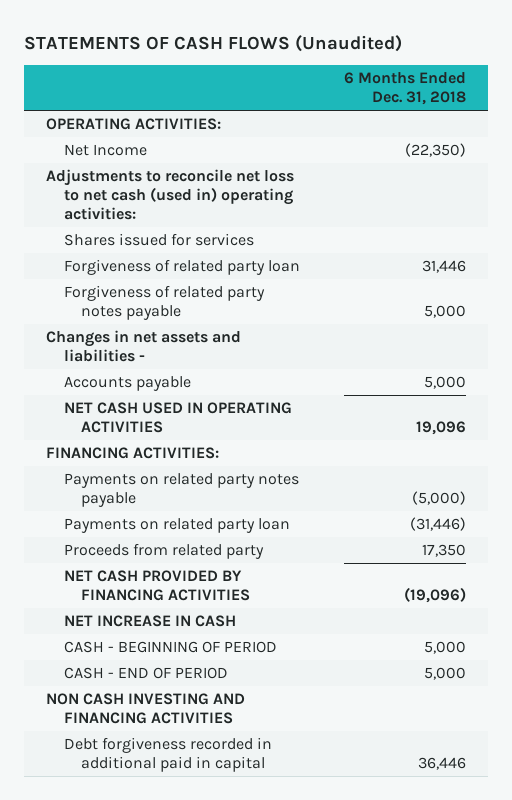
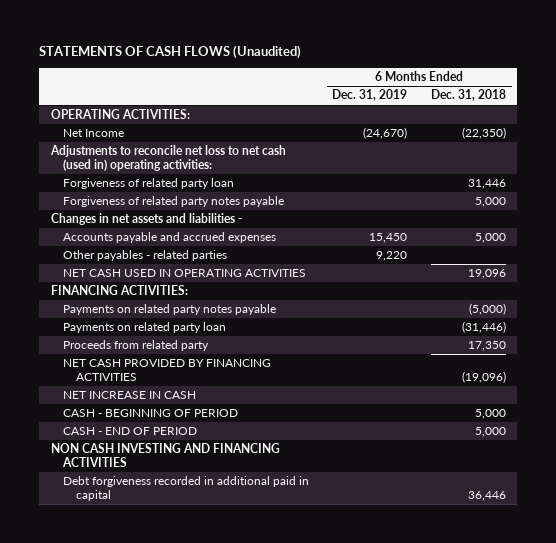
none -> [332,89,408,102] Dec. 31, 2019
[63,233,254,247] Shares issued for services -> none
[63,376,191,392] Accounts payable -> none
none -> [63,232,277,244] Accounts payable and accrued expenses
none -> [63,250,228,262] Other payables - related parties

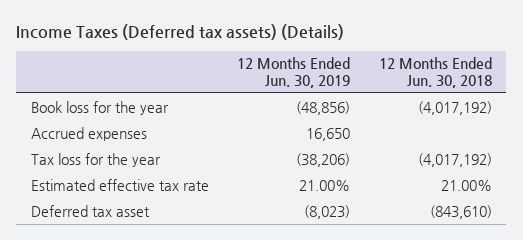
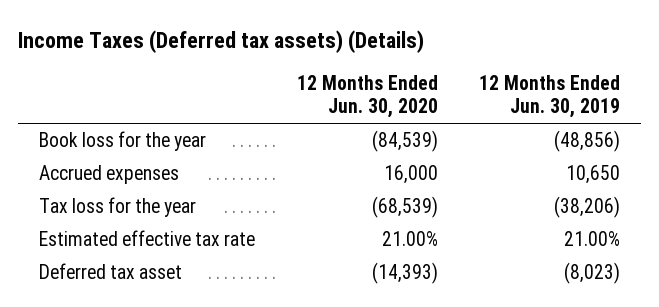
[379,57,493,88] 12 Months Ended Jun. 30, 2018 -> none
none -> [296,75,438,119] 12 Months Ended Jun. 30, 2020
[306,127,351,141] 16,650 -> [566,165,621,185] 10,650

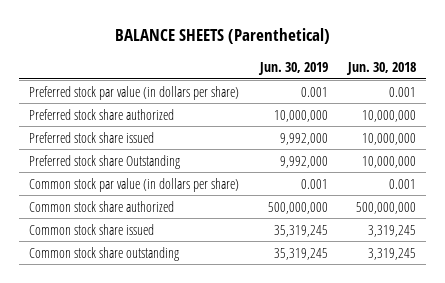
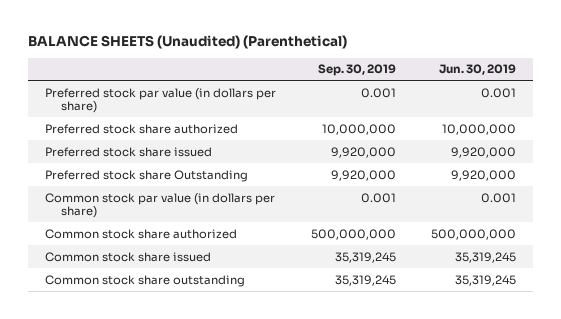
[114,28,330,45] BALANCE SHEETS (Parenthetical) -> [28,35,348,50] BALANCE SHEETS (Unaudited) (Parenthetical)
[345,62,416,76] Jun. 30, 2018 -> none
none -> [318,64,397,77] Sep. 30, 2019
[279,132,328,145] 9,992,000 -> [450,146,516,158] 9,920,000
[279,155,328,168] 9,992,000 -> [450,169,516,181] 9,920,000

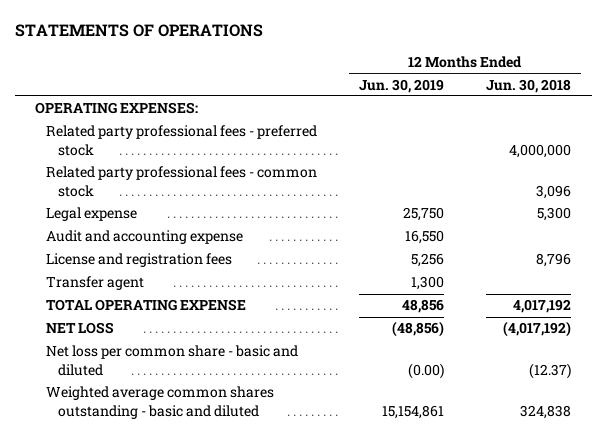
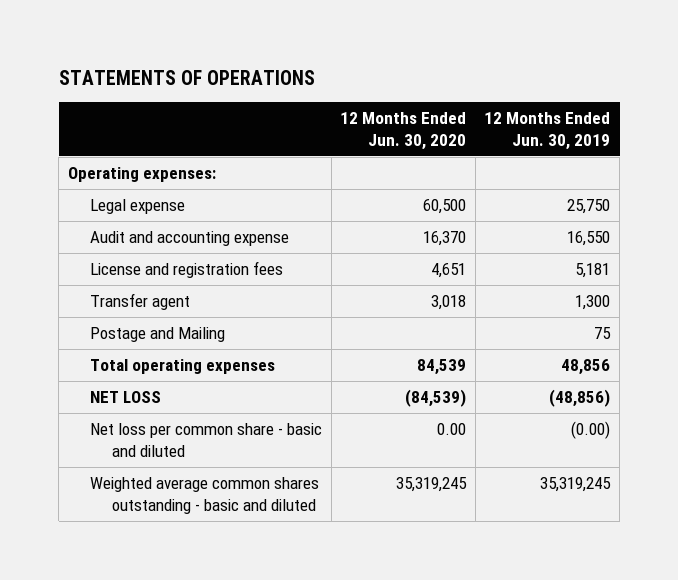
[486,78,572,93] Jun. 30, 2018 -> none
none -> [340,111,467,150] 12 Months Ended Jun. 30, 2020
[46,125,318,156] Related party professional fees - preferred stock -> none
[46,166,318,197] Related party professional fees - common stock -> none
[35,102,199,115] OPERATING EXPENSES: -> [67,167,216,183] Operating expenses:
[411,253,445,268] 5,256 -> [575,263,611,279] 5,181
none -> [90,327,226,343] Postage and Mailing
[46,299,247,312] TOTAL OPERATING EXPENSE -> [90,359,276,375] Total operating expenses
[382,404,445,419] 15,154,861 -> [540,477,612,493] 35,319,245

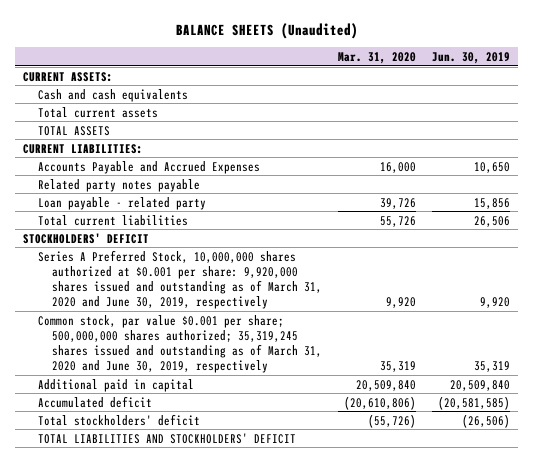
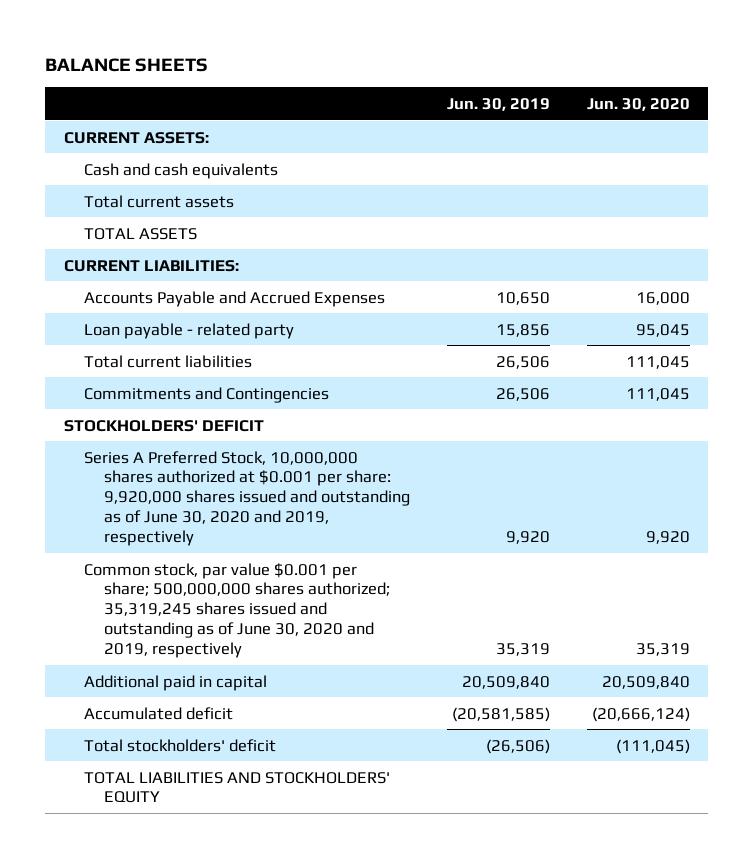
[175,22,358,39] BALANCE SHEETS (Unaudited) -> [45,57,209,72] BALANCE SHEETS
[338,51,417,64] Mar. 31, 2020 -> none
none -> [586,97,690,111] Jun. 30, 2020
[37,178,200,192] Related party notes payable -> none
none -> [83,386,329,403] Commitments and Contingencies
[37,249,323,310] Series A Preferred Stock, 10,000,000 shares authorized at $0.001 per share: 9,920,000 shares issued and outstanding as of March 31, 2020 and June 30, 2019, respectively -> [83,450,411,547] Series A Preferred Stock, 10,000,000 shares authorized at $0.001 per share: 9,920,000 shares issued and outstanding as of June 30, 2020 and 2019, respectively
[37,314,323,374] Common stock, par value $0.001 per share; 500,000,000 shares authorized; 35,319,245 shares issued and outstanding as of March 31, 2020 and June 30, 2019, respectively -> [83,562,391,659] Common stock, par value $0.001 per share; 500,000,000 shares authorized; 35,319,245 shares issued and outstanding as of June 30, 2020 and 2019, respectively
[37,432,296,444] TOTAL LIABILITIES AND STOCKHOLDERS' DEFICIT -> [83,771,390,804] TOTAL LIABILITIES AND STOCKHOLDERS' EQUITY

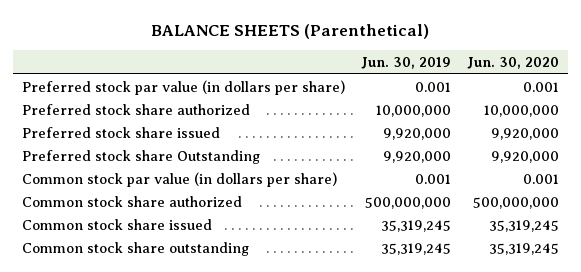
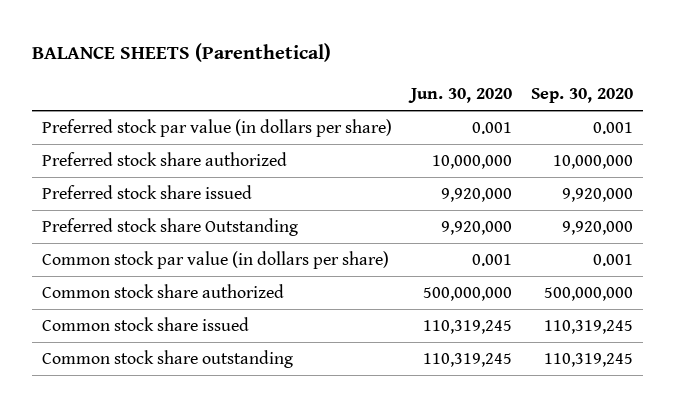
[360,56,451,69] Jun. 30, 2019 -> none
none -> [531,87,634,103] Sep. 30, 2020
[489,219,560,232] 35,319,245 -> [422,320,512,335] 110,319,245
[489,242,560,255] 35,319,245 -> [422,353,512,368] 110,319,245

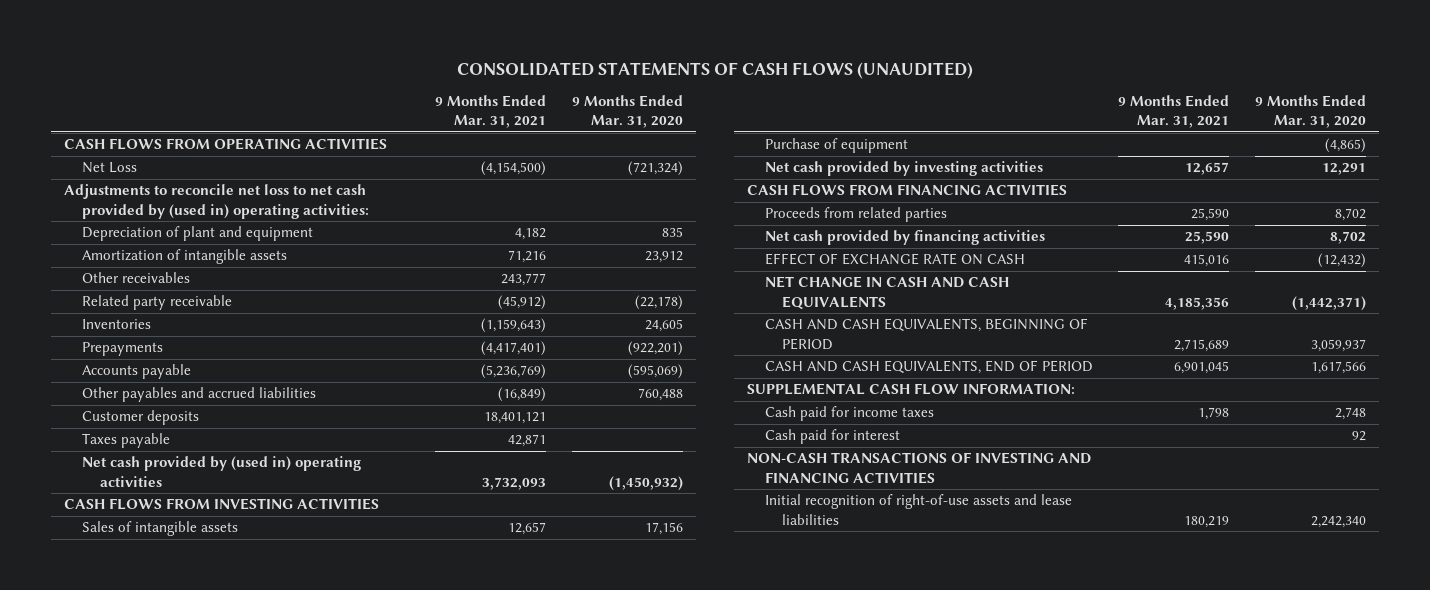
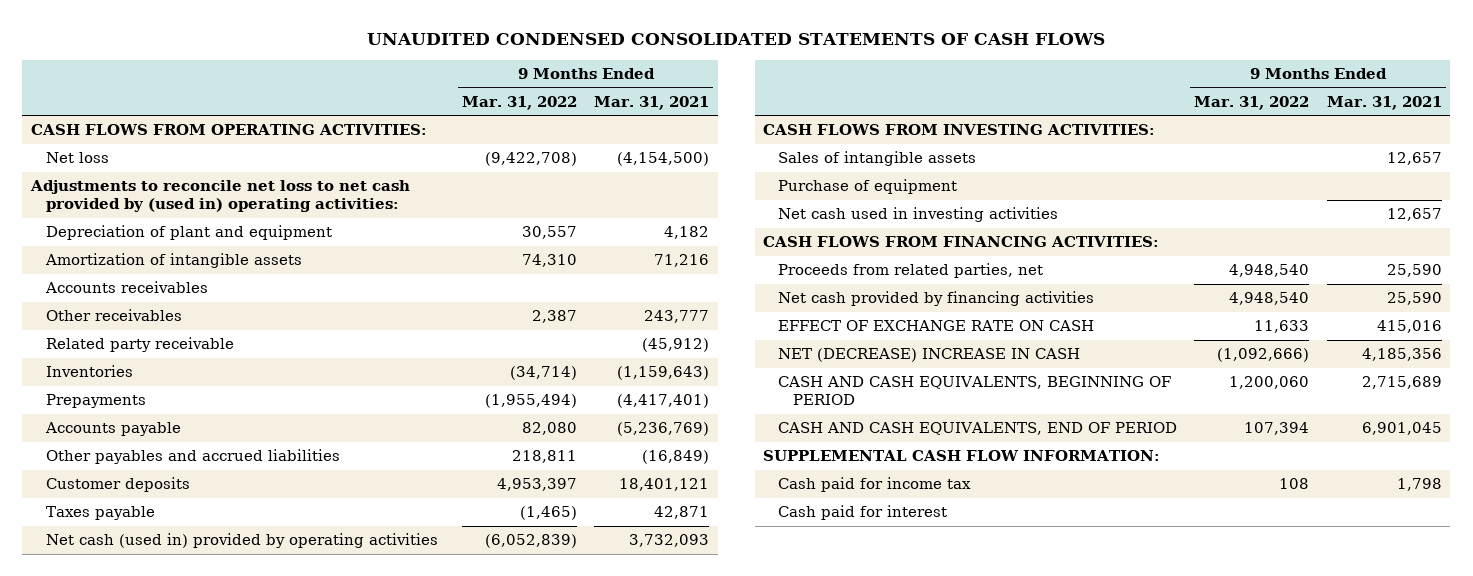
[456,61,973,79] CONSOLIDATED STATEMENTS OF CASH FLOWS (UNAUDITED) -> [367,33,1106,46] UNAUDITED CONDENSED CONSOLIDATED STATEMENTS OF CASH FLOWS
[572,95,684,129] 9 Months Ended Mar. 31, 2020 -> none
none -> [461,96,577,111] Mar. 31, 2022
[63,138,387,151] CASH FLOWS FROM OPERATING ACTIVITIES -> [30,124,427,136] CASH FLOWS FROM OPERATING ACTIVITIES:
[81,162,137,174] Net Loss -> [45,152,109,164] Net loss
none -> [44,281,208,294] Accounts receivables
[81,456,361,487] Net cash provided by (used in) operating activities -> [45,533,438,549] Net cash (used in) provided by operating activities
[63,498,379,511] CASH FLOWS FROM INVESTING ACTIVITIES -> [763,124,1156,136] CASH FLOWS FROM INVESTING ACTIVITIES:
[764,161,1043,177] Net cash provided by investing activities -> [778,207,1059,223] Net cash used in investing activities
[746,184,1067,197] CASH FLOWS FROM FINANCING ACTIVITIES -> [763,236,1160,248] CASH FLOWS FROM FINANCING ACTIVITIES:
[764,207,947,223] Proceeds from related parties -> [778,263,1044,279] Proceeds from related parties, net
[764,276,1009,310] NET CHANGE IN CASH AND CASH EQUIVALENTS -> [778,348,1081,363] NET (DECREASE) INCREASE IN CASH
[764,406,934,422] Cash paid for income taxes -> [778,477,972,493] Cash paid for income tax
[746,452,1091,484] NON-CASH TRANSACTIONS OF INVESTING AND FINANCING ACTIVITIES -> none
[764,494,1072,525] Initial recognition of right-of-use assets and lease liabilities -> none

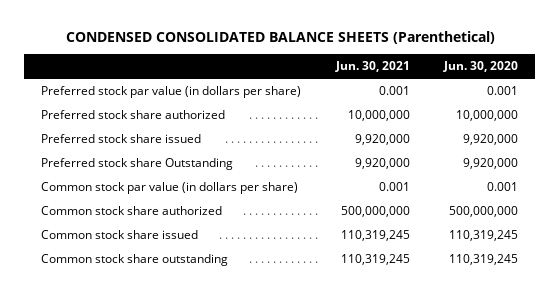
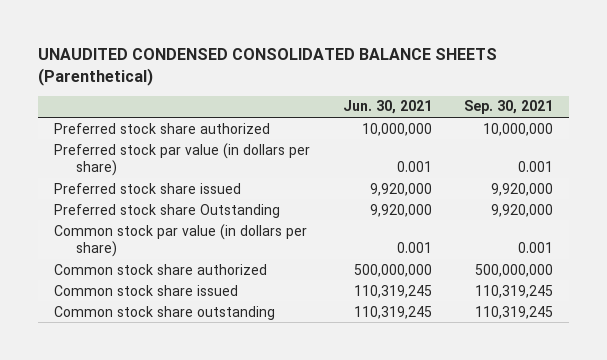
[65,31,495,45] CONDENSED CONSOLIDATED BALANCE SHEETS (Parenthetical) -> [38,47,498,86] UNAUDITED CONDENSED CONSOLIDATED BALANCE SHEETS (Parenthetical)
[442,61,518,73] Jun. 30, 2020 -> none
none -> [463,100,553,115] Sep. 30, 2021
[41,86,302,99] Preferred stock par value (in dollars per share) -> [54,142,311,177] Preferred stock par value (in dollars per share)

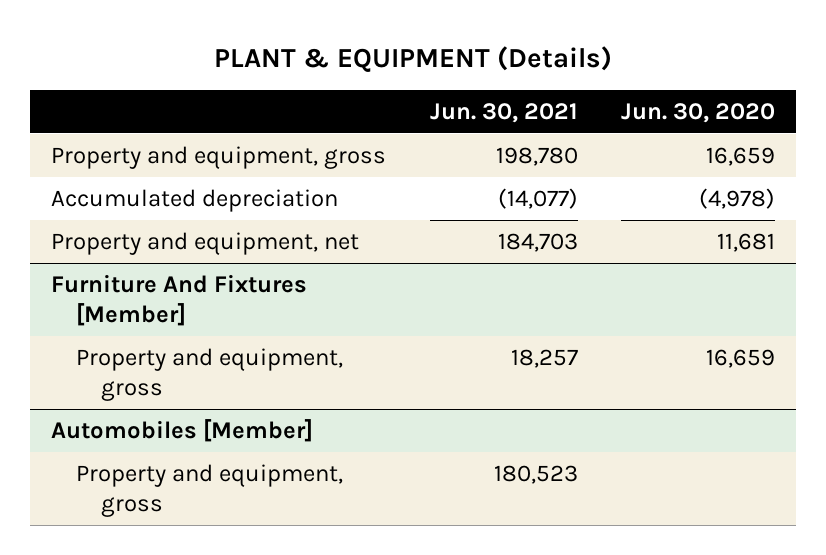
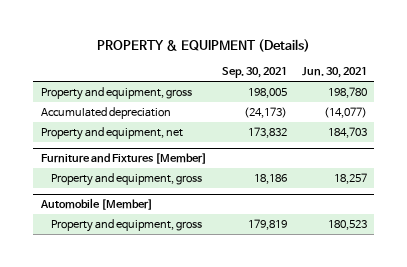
[214,45,613,72] PLANT & EQUIPMENT (Details) -> [96,39,310,53] PROPERTY & EQUIPMENT (Details)
[620,103,775,124] Jun. 30, 2020 -> none
none -> [221,67,287,79] Sep. 30, 2021
[51,273,308,326] Furniture And Fixtures [Member] -> [40,153,207,165] Furniture and Fixtures [Member]
[51,418,314,442] Automobiles [Member] -> none
none -> [39,198,153,211] Automobile [Member]

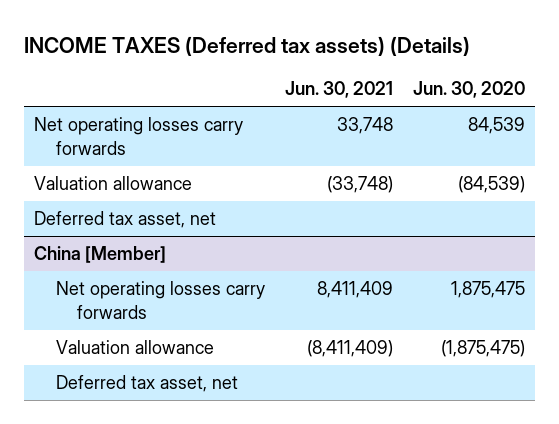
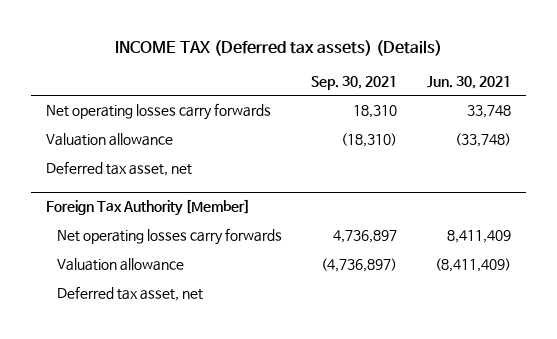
[24,35,471,56] INCOME TAXES (Deferred tax assets) (Details) -> [115,39,443,56] INCOME TAX (Deferred tax assets) (Details)
[412,81,525,99] Jun. 30, 2020 -> none
none -> [311,76,398,91] Sep. 30, 2021
[34,246,167,264] China [Member] -> [45,199,250,217] Foreign Tax Authority [Member]

